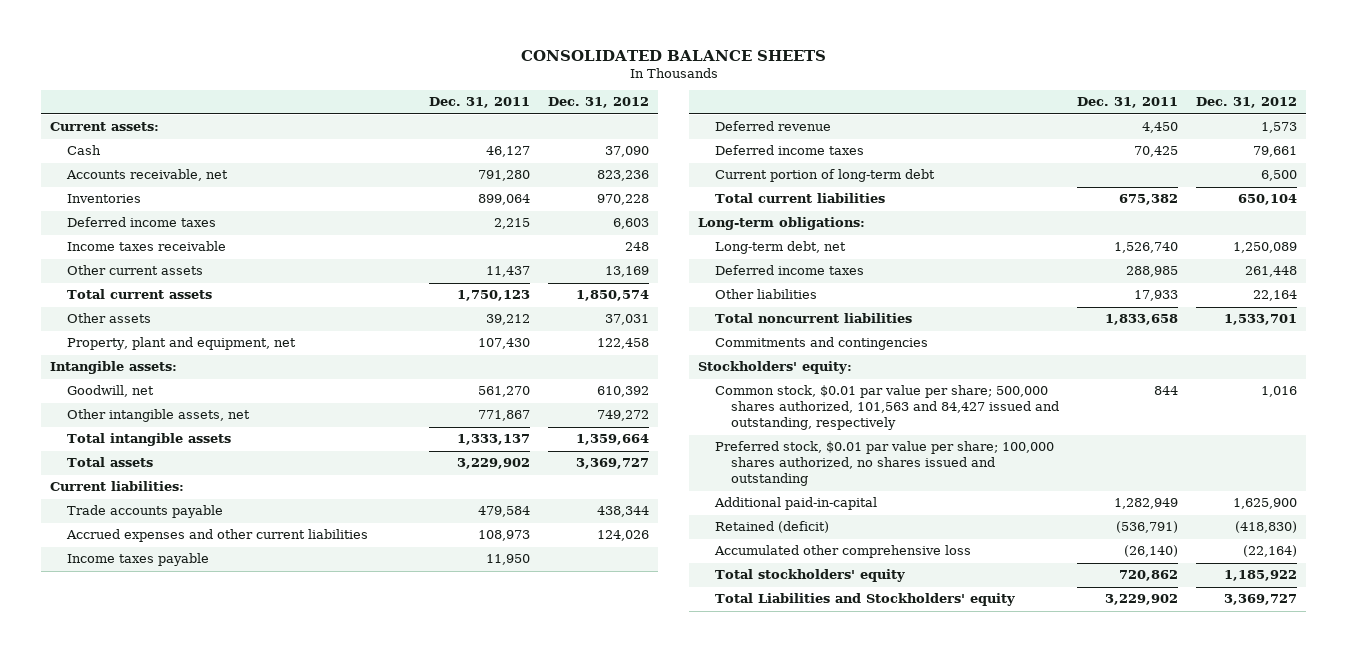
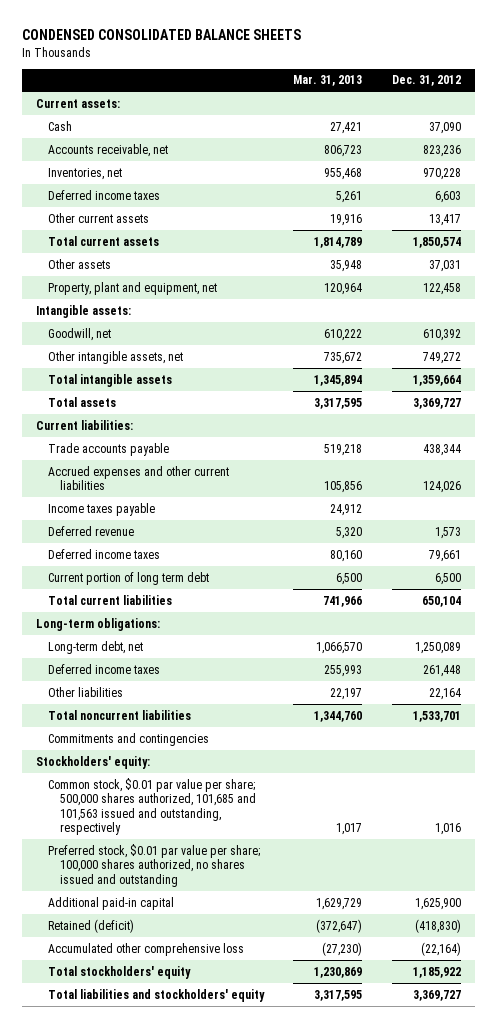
[520,49,826,61] CONSOLIDATED BALANCE SHEETS -> [21,29,301,41] CONDENSED CONSOLIDATED BALANCE SHEETS
[429,97,531,109] Dec. 31, 2011 -> none
none -> [293,75,363,87] Mar. 31, 2013
[66,194,141,204] Inventories -> [48,167,123,180] Inventories, net
[66,241,226,252] Income taxes receivable -> none
[605,266,650,278] 13,169 -> [428,213,461,226] 13,417
[714,169,935,183] Current portion of long-term debt -> [48,571,210,585] Current portion of long term debt
[714,385,1060,431] Common stock, $0.01 par value per share; 500,000 shares authorized, 101,563 and 84,427 issued and outstanding, respectively -> [48,777,257,836] Common stock, $0.01 par value per share; 500,000 shares authorized, 101,685 and 101,563 issued and outstanding, respectively
[713,497,877,511] Additional paid-in-capital -> [48,896,175,910] Additional paid-in capital
[714,593,1015,607] Total Liabilities and Stockholders' equity -> [48,988,266,1002] Total liabilities and stockholders' equity

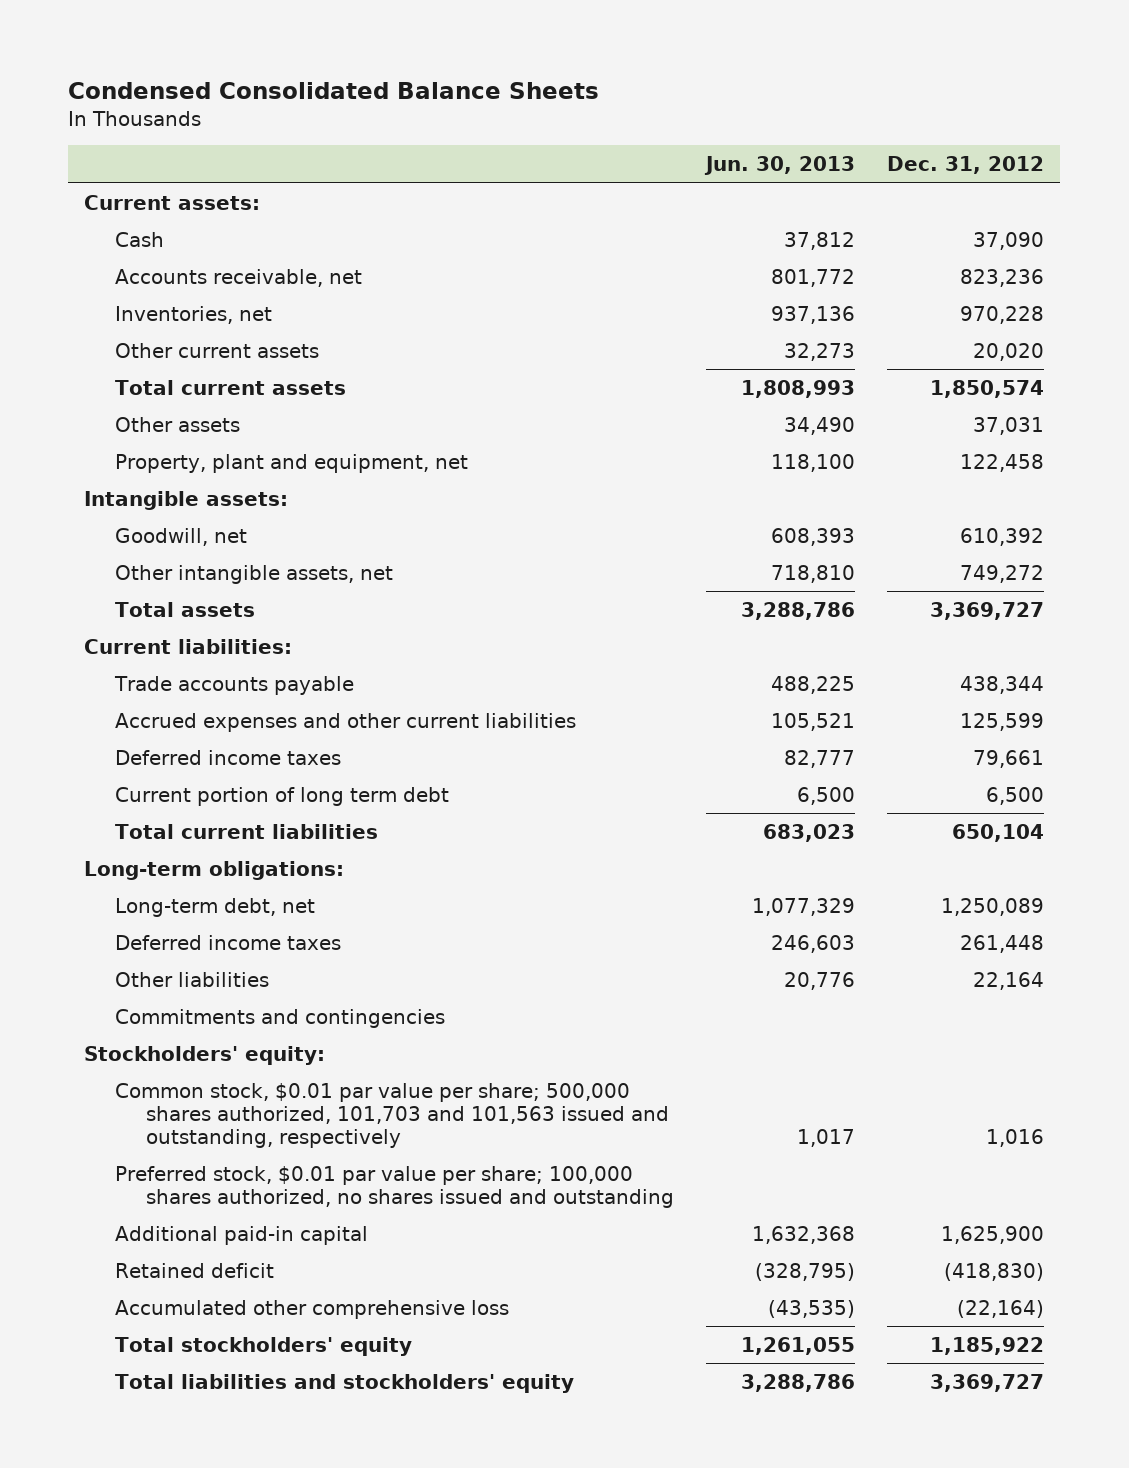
[21,29,301,41] CONDENSED CONSOLIDATED BALANCE SHEETS -> [68,81,600,99] Condensed Consolidated Balance Sheets
[293,75,363,87] Mar. 31, 2013 -> none
none -> [704,156,856,176] Jun. 30, 2013
[48,189,161,200] Deferred income taxes -> none
[428,213,461,226] 13,417 -> [973,342,1045,361] 20,020
[48,373,173,387] Total intangible assets -> none
[48,502,156,516] Income taxes payable -> none
[48,525,135,536] Deferred revenue -> none
[422,481,461,494] 124,026 -> [960,712,1045,731] 125,599
[48,709,192,720] Total noncurrent liabilities -> none
[48,777,257,836] Common stock, $0.01 par value per share; 500,000 shares authorized, 101,685 and 101,563 issued and outstanding, respectively -> [115,1082,670,1148] Common stock, $0.01 par value per share; 500,000 shares authorized, 101,703 and 101,563 issued and outstanding, respectively
[48,918,135,933] Retained (deficit) -> [115,1262,275,1278] Retained deficit

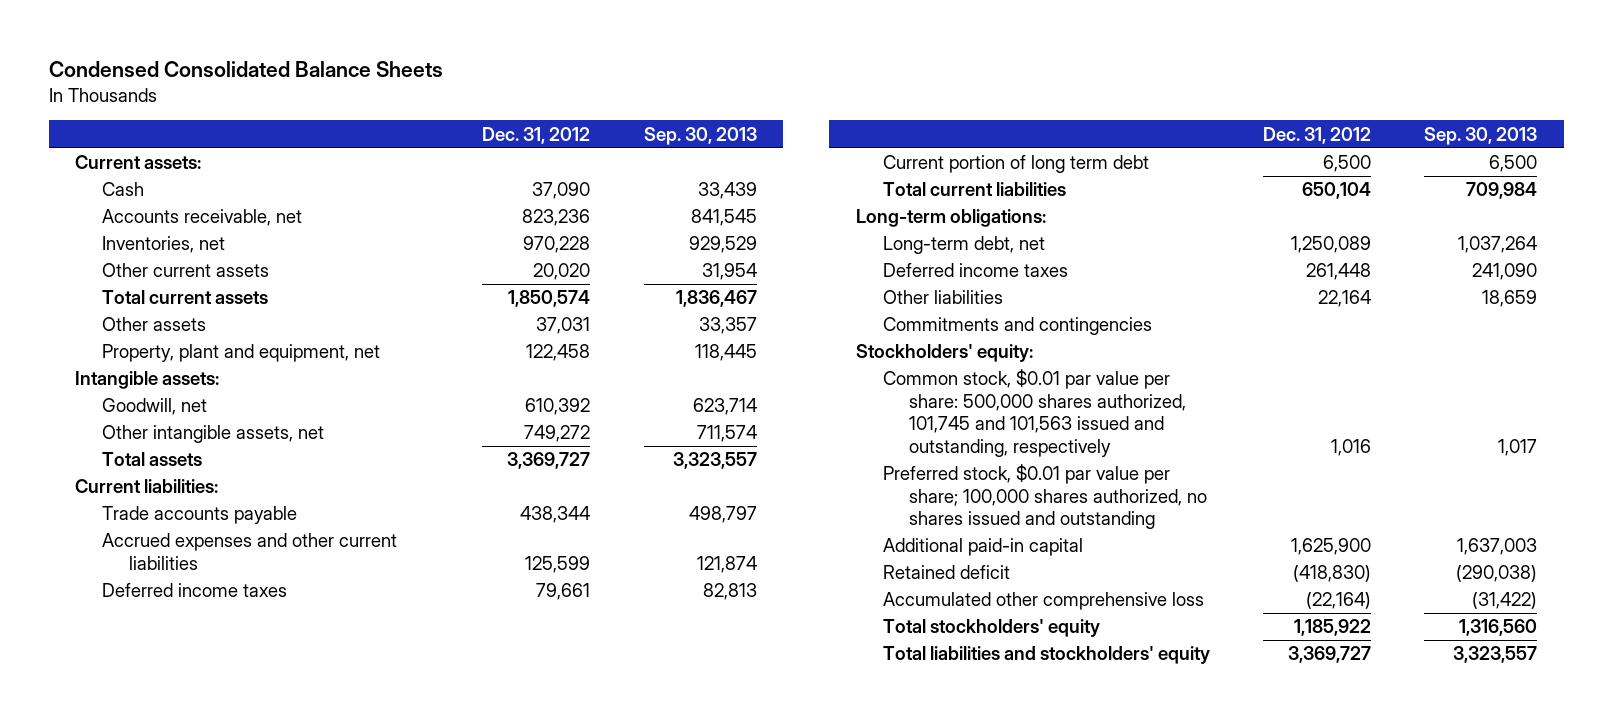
[704,156,856,176] Jun. 30, 2013 -> none
none -> [643,126,757,145] Sep. 30, 2013
[115,1082,670,1148] Common stock, $0.01 par value per share; 500,000 shares authorized, 101,703 and 101,563 issued and outstanding, respectively -> [882,369,1187,457] Common stock, $0.01 par value per share: 500,000 shares authorized, 101,745 and 101,563 issued and outstanding, respectively

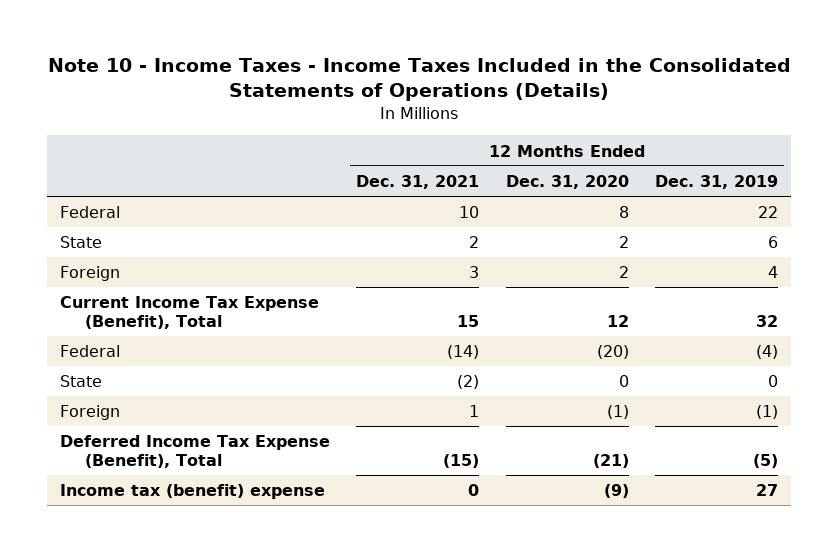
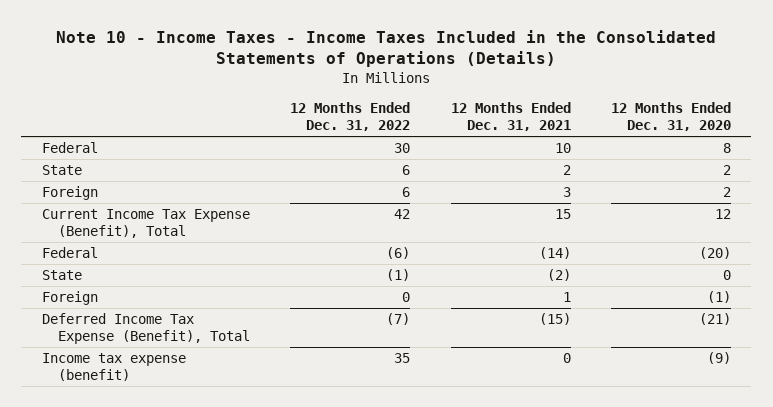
[654,174,778,189] Dec. 31, 2019 -> none
none -> [290,102,411,132] 12 Months Ended Dec. 31, 2022
[60,484,326,500] Income tax (benefit) expense -> [41,353,186,382] Income tax expense (benefit)

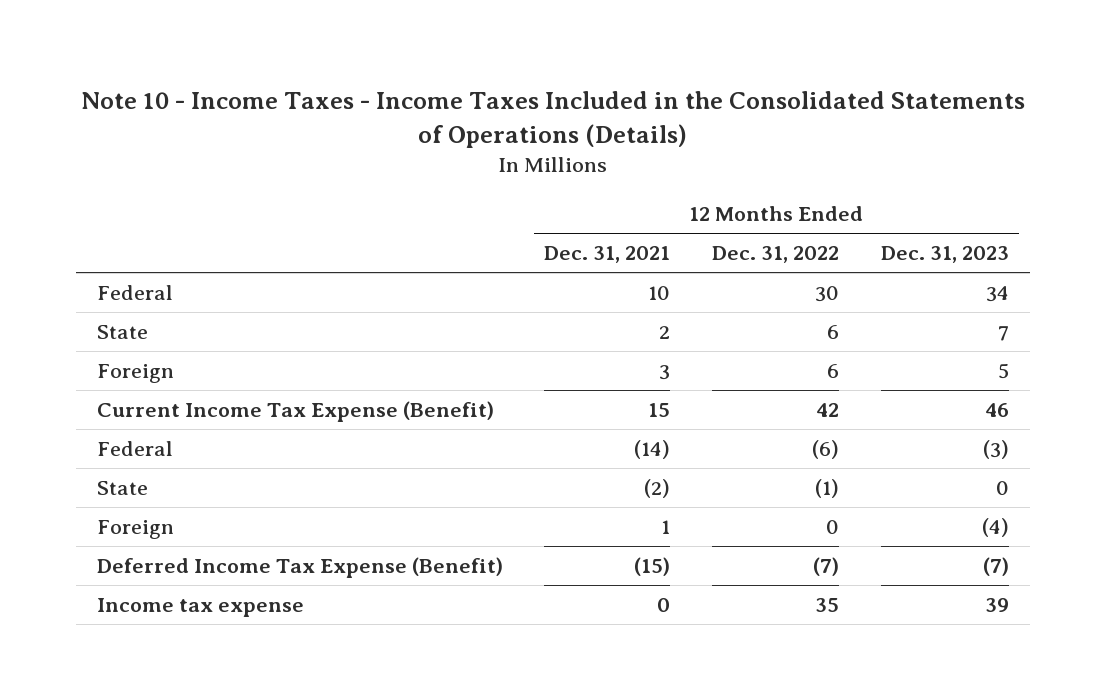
[611,102,732,132] 12 Months Ended Dec. 31, 2020 -> none
none -> [880,246,1009,264] Dec. 31, 2023
[41,209,250,239] Current Income Tax Expense (Benefit), Total -> [96,401,494,423] Current Income Tax Expense (Benefit)
[41,313,251,345] Deferred Income Tax Expense (Benefit), Total -> [96,557,503,579] Deferred Income Tax Expense (Benefit)
[41,353,186,382] Income tax expense (benefit) -> [96,598,304,618] Income tax expense

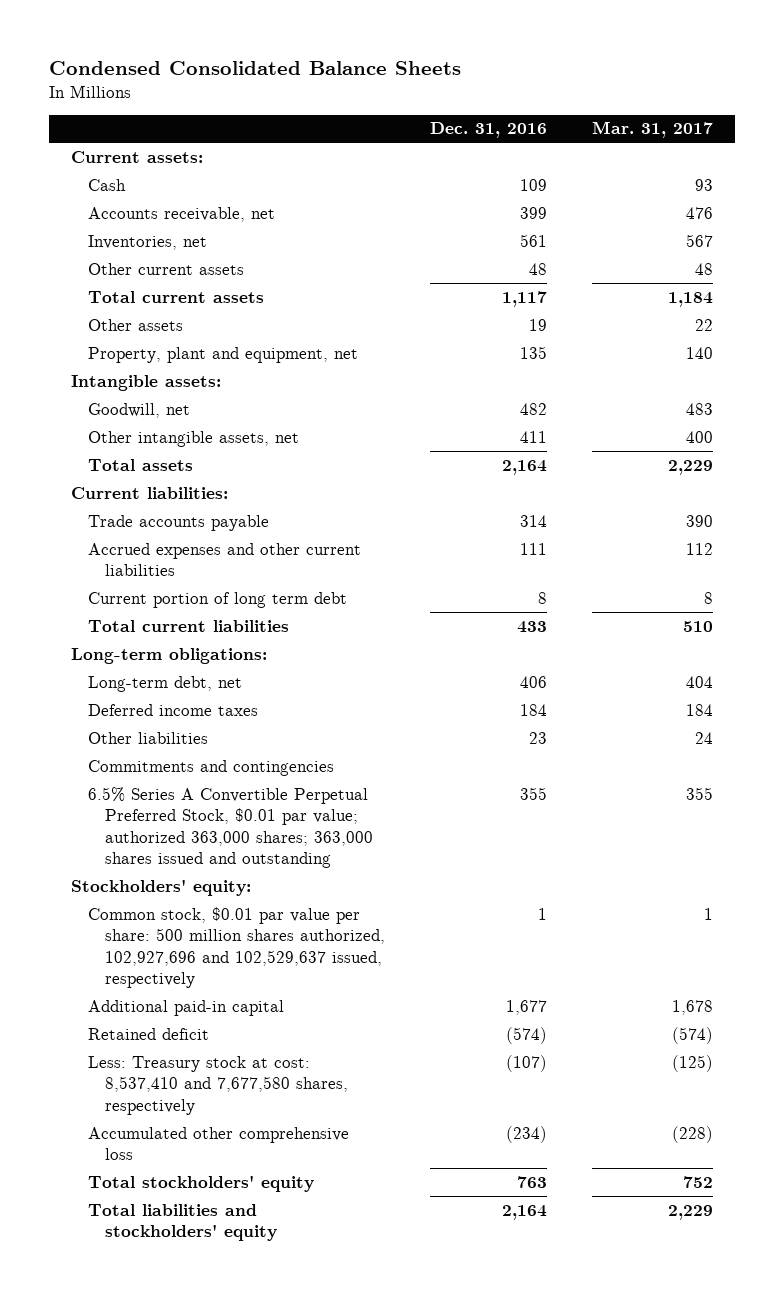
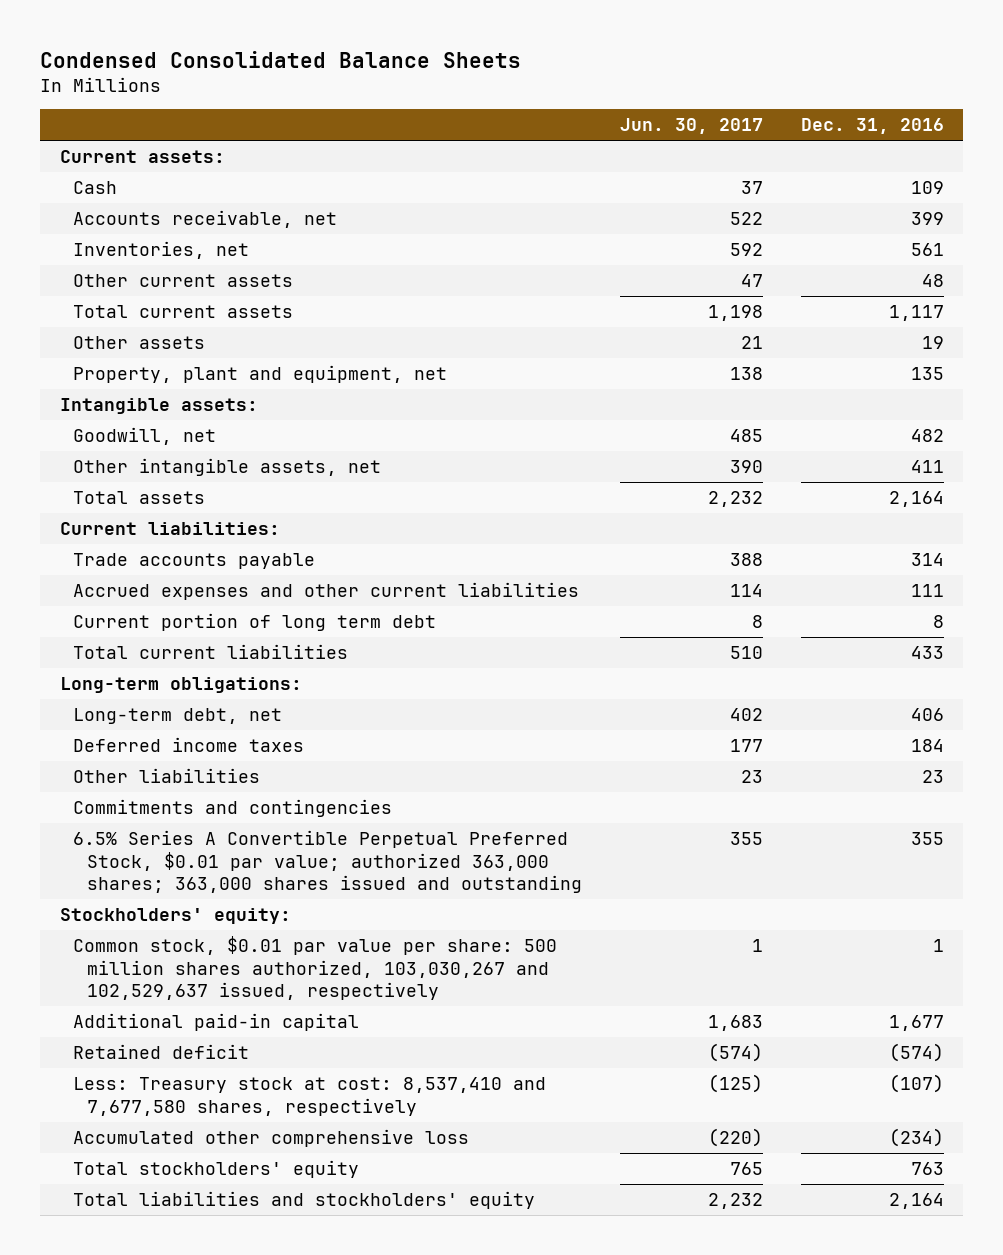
[591,121,713,139] Mar. 31, 2017 -> none
none -> [619,118,763,135] Jun. 30, 2017
[88,906,386,988] Common stock, $0.01 par value per share: 500 million shares authorized, 102,927,696 and 102,529,637 issued, respectively -> [73,935,558,1001] Common stock, $0.01 par value per share: 500 million shares authorized, 103,030,267 and 102,529,637 issued, respectively

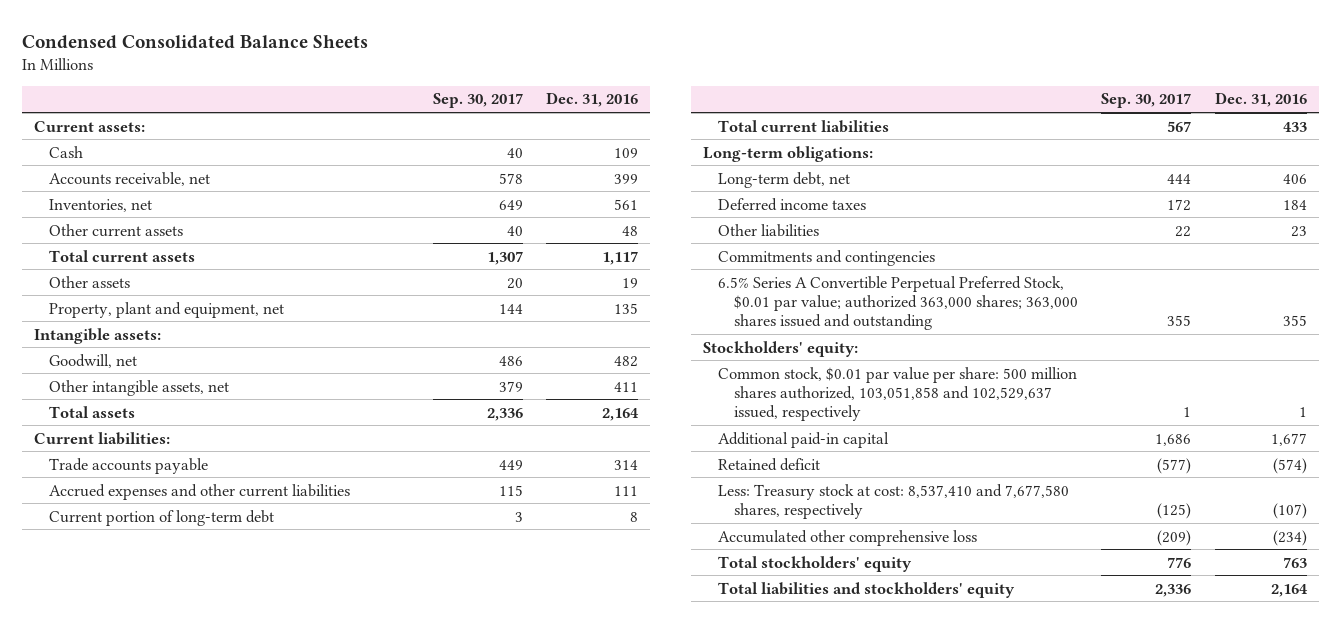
[619,118,763,135] Jun. 30, 2017 -> none
none -> [432,93,523,109] Sep. 30, 2017
[73,612,437,631] Current portion of long term debt -> [49,509,275,526] Current portion of long-term debt
[73,935,558,1001] Common stock, $0.01 par value per share: 500 million shares authorized, 103,030,267 and 102,529,637 issued, respectively -> [718,366,1078,422] Common stock, $0.01 par value per share: 500 million shares authorized, 103,051,858 and 102,529,637 issued, respectively

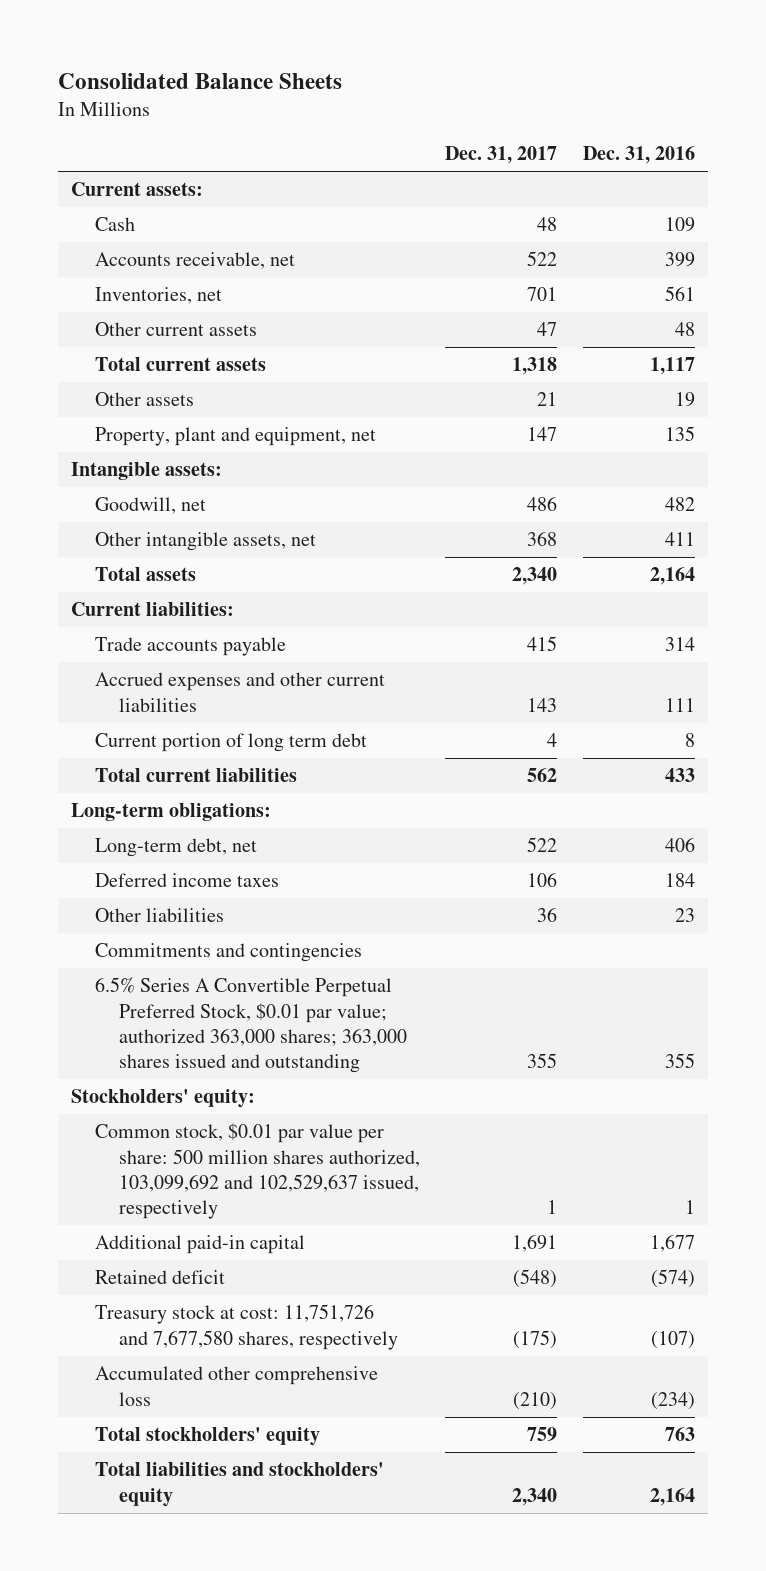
[22,34,369,49] Condensed Consolidated Balance Sheets -> [58,73,343,90] Consolidated Balance Sheets
[432,93,523,109] Sep. 30, 2017 -> none
none -> [445,146,558,165] Dec. 31, 2017
[49,509,275,526] Current portion of long-term debt -> [94,733,367,753] Current portion of long term debt
[718,366,1078,422] Common stock, $0.01 par value per share: 500 million shares authorized, 103,051,858 and 102,529,637 issued, respectively -> [94,1123,420,1220] Common stock, $0.01 par value per share: 500 million shares authorized, 103,099,692 and 102,529,637 issued, respectively
[718,483,1070,519] Less: Treasury stock at cost: 8,537,410 and 7,677,580 shares, respectively -> [94,1304,398,1350] Treasury stock at cost: 11,751,726 and 7,677,580 shares, respectively

